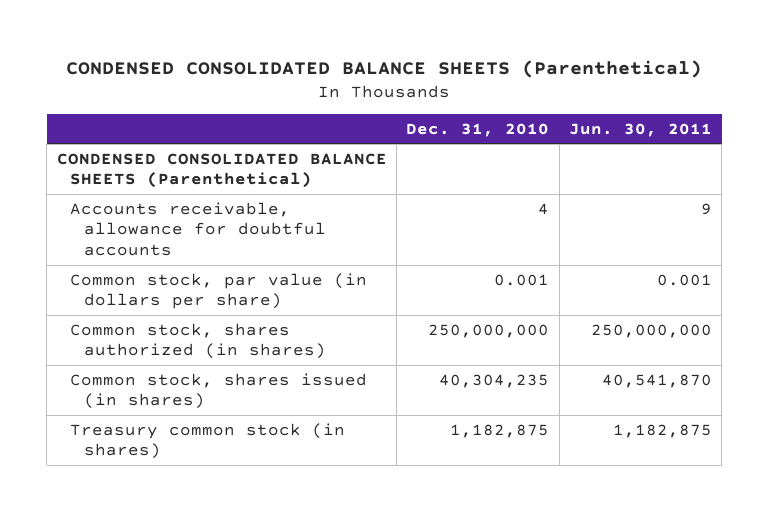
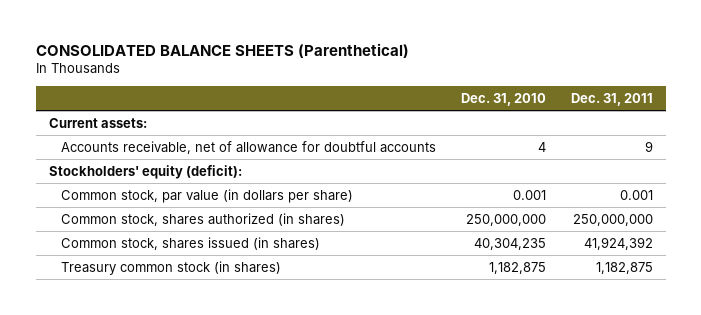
[66,59,703,78] CONDENSED CONSOLIDATED BALANCE SHEETS (Parenthetical) -> [35,42,409,58] CONSOLIDATED BALANCE SHEETS (Parenthetical)
[568,122,712,137] Jun. 30, 2011 -> none
none -> [570,92,653,106] Dec. 31, 2011
[56,152,387,189] CONDENSED CONSOLIDATED BALANCE SHEETS (Parenthetical) -> none
none -> [48,117,147,128] Current assets:
[70,201,327,257] Accounts receivable, allowance for doubtful accounts -> [60,140,436,154] Accounts receivable, net of allowance for doubtful accounts
none -> [48,164,242,179] Stockholders' equity (deficit):

